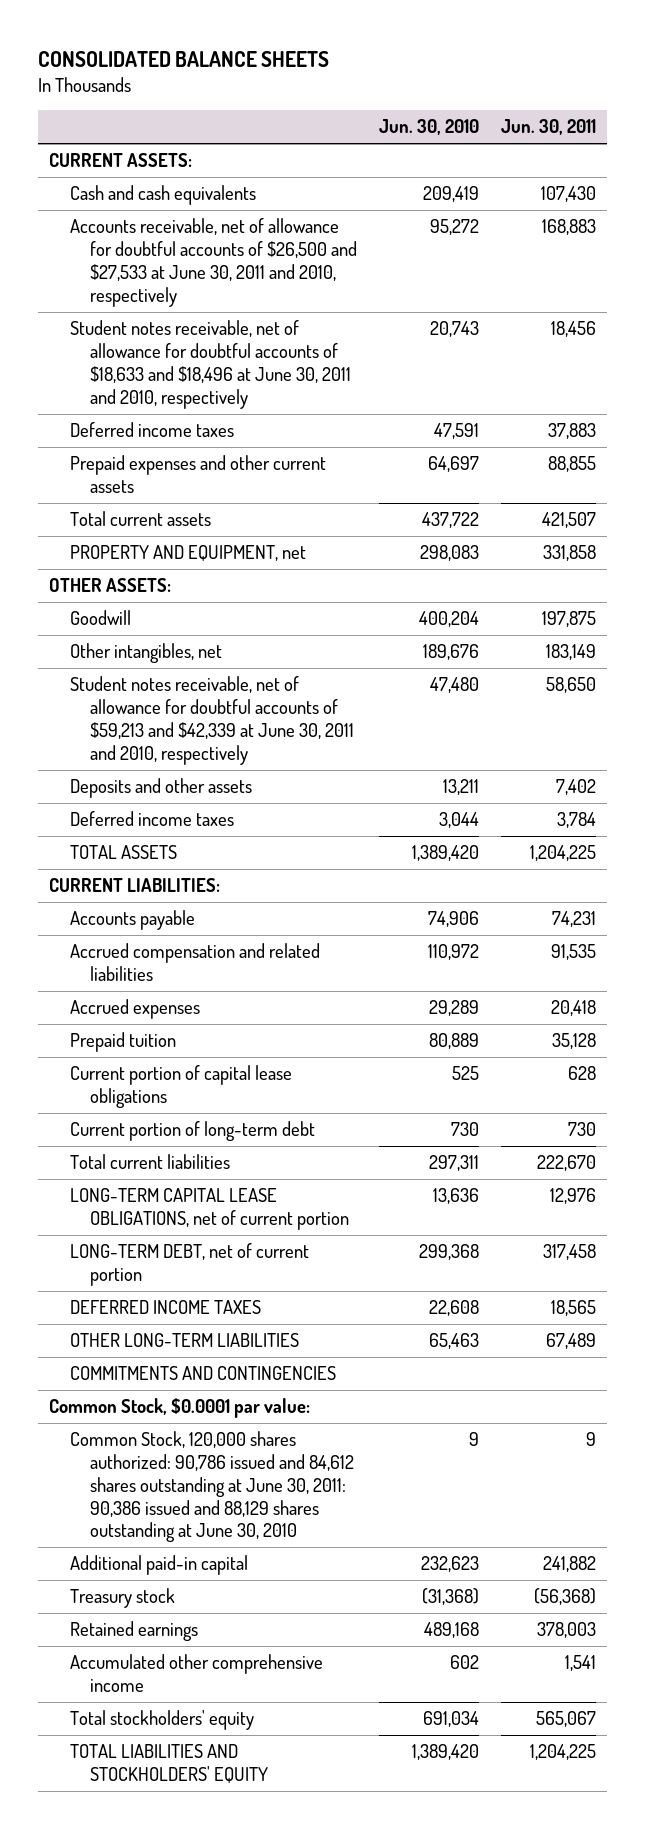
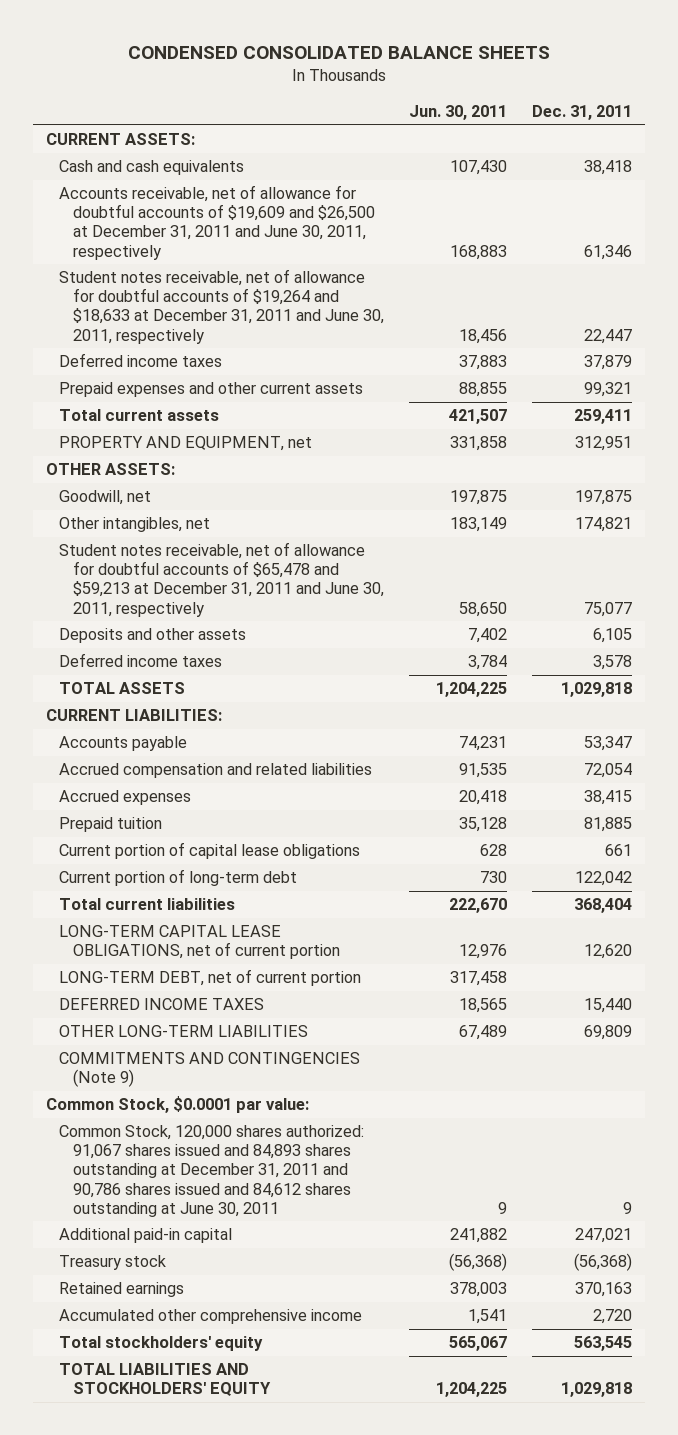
[38,50,330,67] CONSOLIDATED BALANCE SHEETS -> [128,46,551,60] CONDENSED CONSOLIDATED BALANCE SHEETS
[378,119,479,136] Jun. 30, 2010 -> none
none -> [532,105,633,121] Dec. 31, 2011
[69,218,357,307] Accounts receivable, net of allowance for doubtful accounts of $26,500 and $27,533 at June 30, 2011 and 2010, respectively -> [59,185,375,260] Accounts receivable, net of allowance for doubtful accounts of $19,609 and $26,500 at December 31, 2011 and June 30, 2011, respectively
[69,320,351,409] Student notes receivable, net of allowance for doubtful accounts of $18,633 and $18,496 at June 30, 2011 and 2010, respectively -> [59,269,384,344] Student notes receivable, net of allowance for doubtful accounts of $19,264 and $18,633 at December 31, 2011 and June 30, 2011, respectively
[69,610,131,626] Goodwill -> [59,490,152,506] Goodwill, net
[69,676,354,765] Student notes receivable, net of allowance for doubtful accounts of $59,213 and $42,339 at June 30, 2011 and 2010, respectively -> [59,542,384,617] Student notes receivable, net of allowance for doubtful accounts of $65,478 and $59,213 at December 31, 2011 and June 30, 2011, respectively
[69,1366,336,1381] COMMITMENTS AND CONTINGENCIES -> [59,1052,361,1088] COMMITMENTS AND CONTINGENCIES (Note 9)
[69,1431,354,1543] Common Stock, 120,000 shares authorized: 90,786 issued and 84,612 shares outstanding at June 30, 2011: 90,386 issued and 88,129 shares outstanding at June 30, 2010 -> [59,1125,365,1217] Common Stock, 120,000 shares authorized: 91,067 shares issued and 84,893 shares outstanding at December 31, 2011 and 90,786 shares issued and 84,612 shares outstanding at June 30, 2011

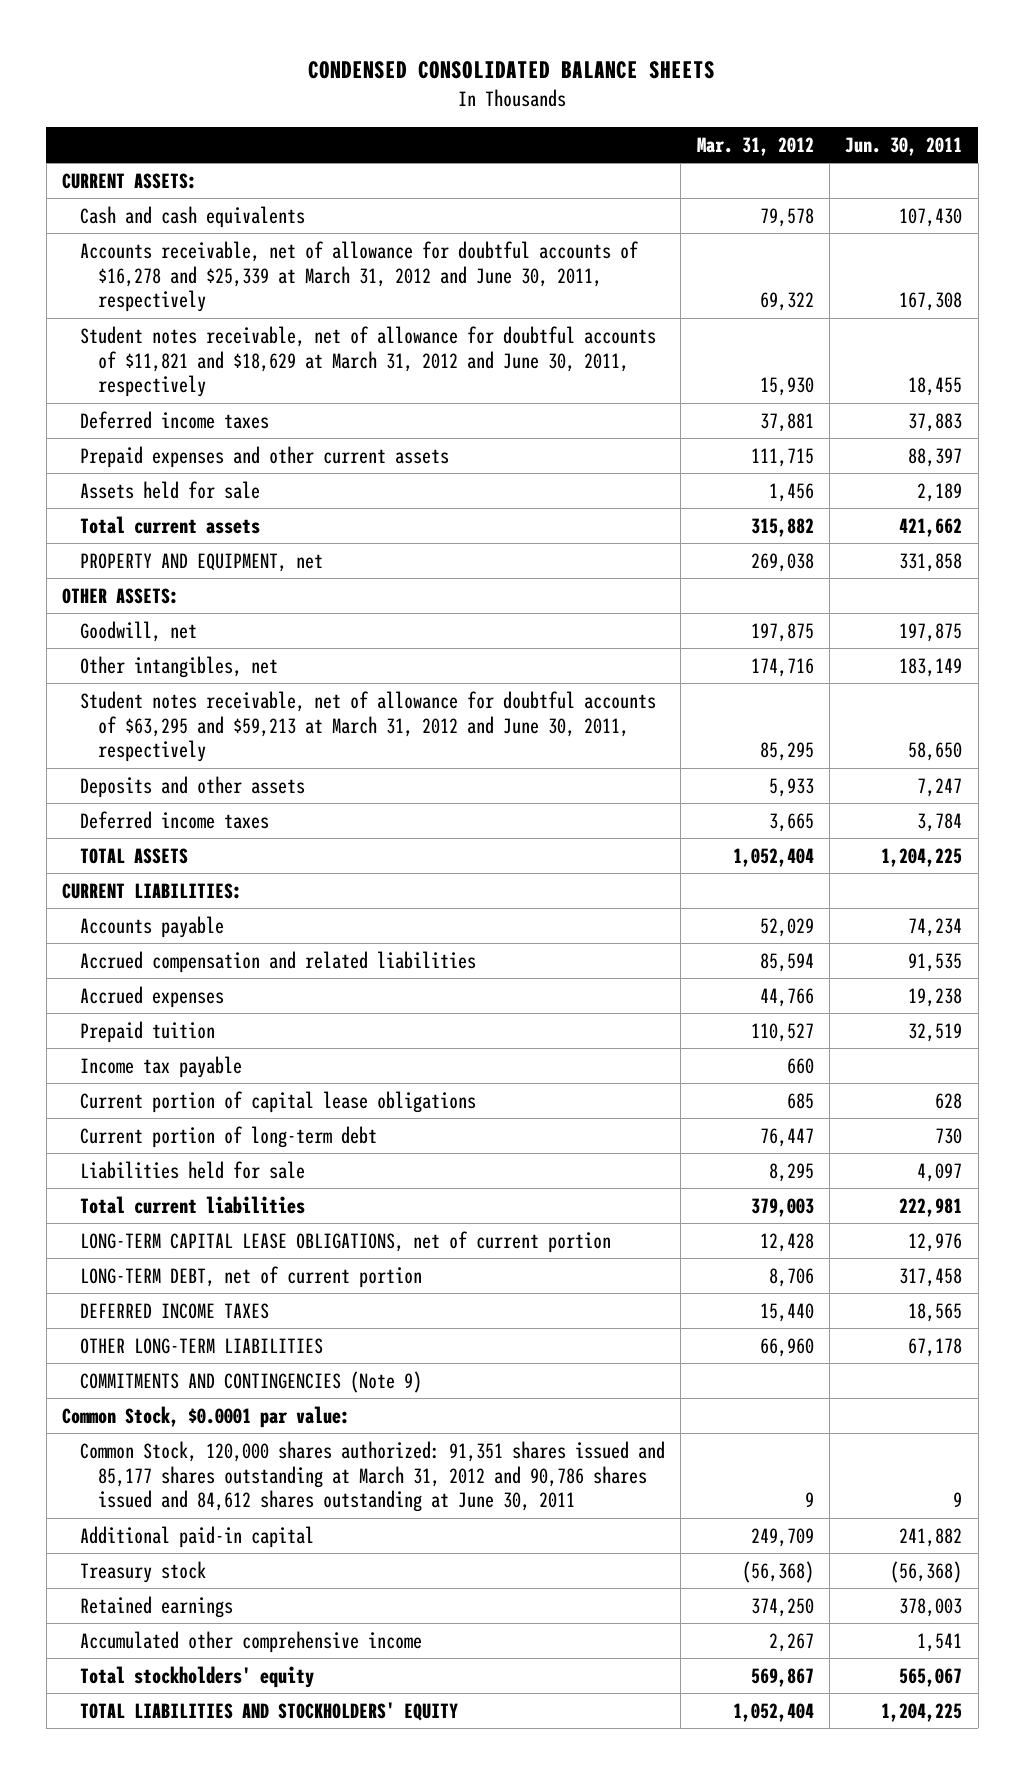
[532,105,633,121] Dec. 31, 2011 -> none
none -> [696,136,814,156] Mar. 31, 2012
[59,185,375,260] Accounts receivable, net of allowance for doubtful accounts of $19,609 and $26,500 at December 31, 2011 and June 30, 2011, respectively -> [79,240,639,313] Accounts receivable, net of allowance for doubtful accounts of $16,278 and $25,339 at March 31, 2012 and June 30, 2011, respectively
[449,244,507,260] 168,883 -> [899,292,963,312] 167,308
[59,269,384,344] Student notes receivable, net of allowance for doubtful accounts of $19,264 and $18,633 at December 31, 2011 and June 30, 2011, respectively -> [79,325,656,398] Student notes receivable, net of allowance for doubtful accounts of $11,821 and $18,629 at March 31, 2012 and June 30, 2011, respectively
[458,328,507,344] 18,456 -> [908,377,963,397] 18,455
[458,382,507,398] 88,855 -> [908,447,963,467] 88,397
none -> [79,480,260,499] Assets held for sale
[448,409,507,425] 421,507 -> [899,517,963,537] 421,662
[59,542,384,617] Student notes receivable, net of allowance for doubtful accounts of $65,478 and $59,213 at December 31, 2011 and June 30, 2011, respectively -> [79,690,656,763] Student notes receivable, net of allowance for doubtful accounts of $63,295 and $59,213 at March 31, 2012 and June 30, 2011, respectively
[467,628,507,644] 7,402 -> [917,777,963,797] 7,247
[458,736,507,752] 74,231 -> [908,917,963,937] 74,234
[458,790,507,806] 20,418 -> [908,987,963,1007] 19,238
[458,817,507,833] 35,128 -> [908,1022,963,1042] 32,519
none -> [79,1055,242,1078] Income tax payable
none -> [79,1160,305,1179] Liabilities held for sale
[448,898,507,914] 222,670 -> [899,1197,963,1217] 222,981
[458,1025,507,1041] 67,489 -> [908,1337,963,1357] 67,178
[59,1125,365,1217] Common Stock, 120,000 shares authorized: 91,067 shares issued and 84,893 shares outstanding at December 31, 2011 and 90,786 shares issued and 84,612 shares outstanding at June 30, 2011 -> [79,1440,665,1513] Common Stock, 120,000 shares authorized: 91,351 shares issued and 85,177 shares outstanding at March 31, 2012 and 90,786 shares issued and 84,612 shares outstanding at June 30, 2011

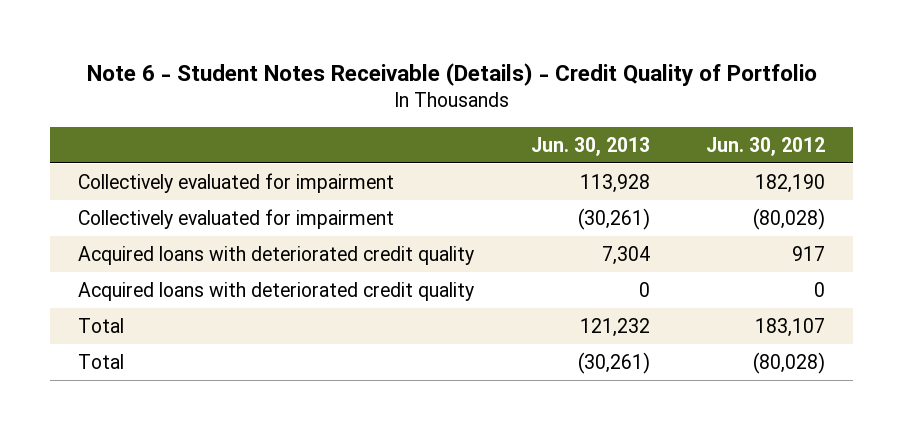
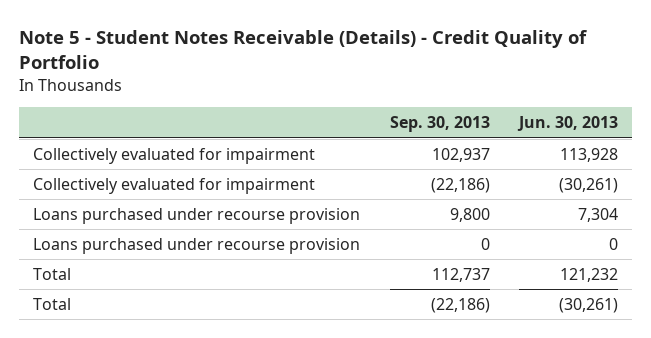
[86,62,817,86] Note 6 - Student Notes Receivable (Details) - Credit Quality of Portfolio -> [18,29,587,70] Note 5 - Student Notes Receivable (Details) - Credit Quality of Portfolio
[705,136,825,156] Jun. 30, 2012 -> none
none -> [389,116,490,133] Sep. 30, 2013
[78,245,475,265] Acquired loans with deteriorated credit quality -> [33,208,361,225] Loans purchased under recourse provision
[78,281,475,301] Acquired loans with deteriorated credit quality -> [33,238,361,255] Loans purchased under recourse provision

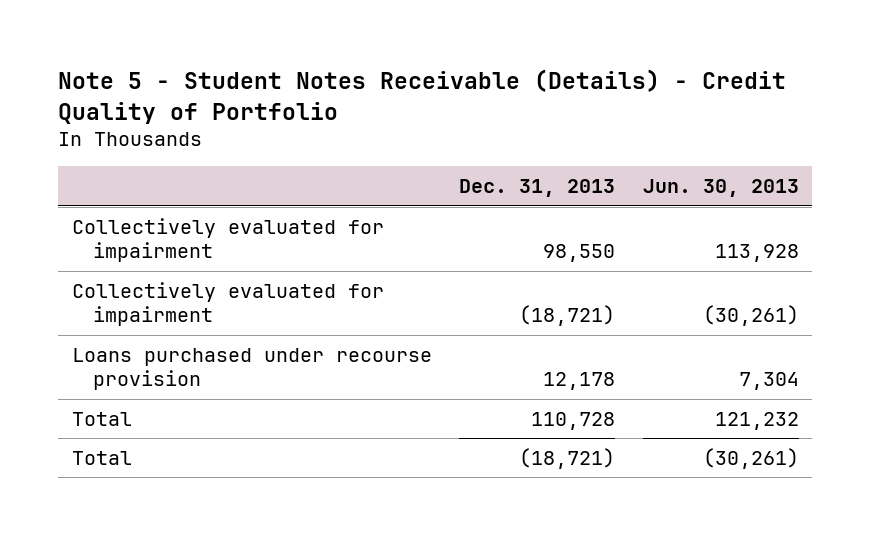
[389,116,490,133] Sep. 30, 2013 -> none
none -> [459,179,616,198] Dec. 31, 2013
[33,238,361,255] Loans purchased under recourse provision -> none

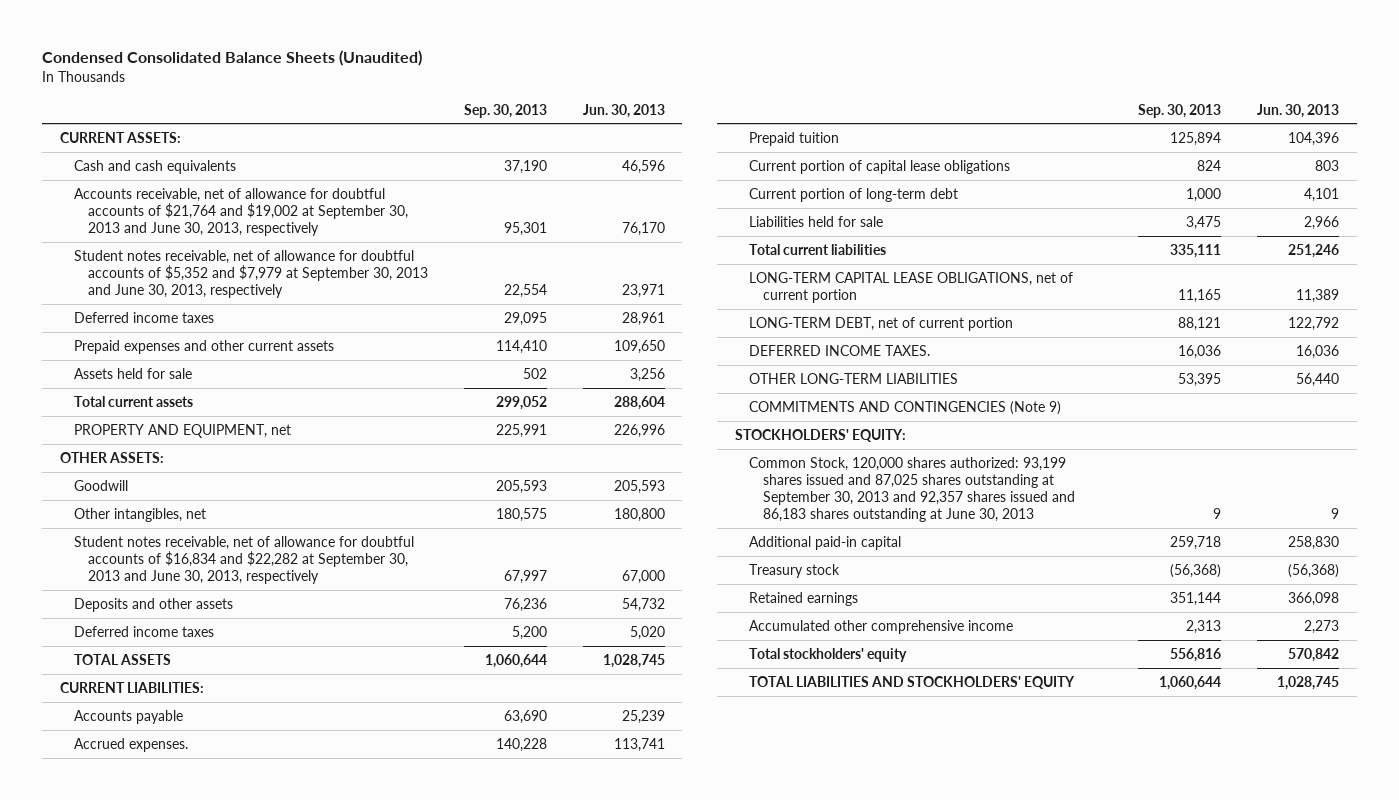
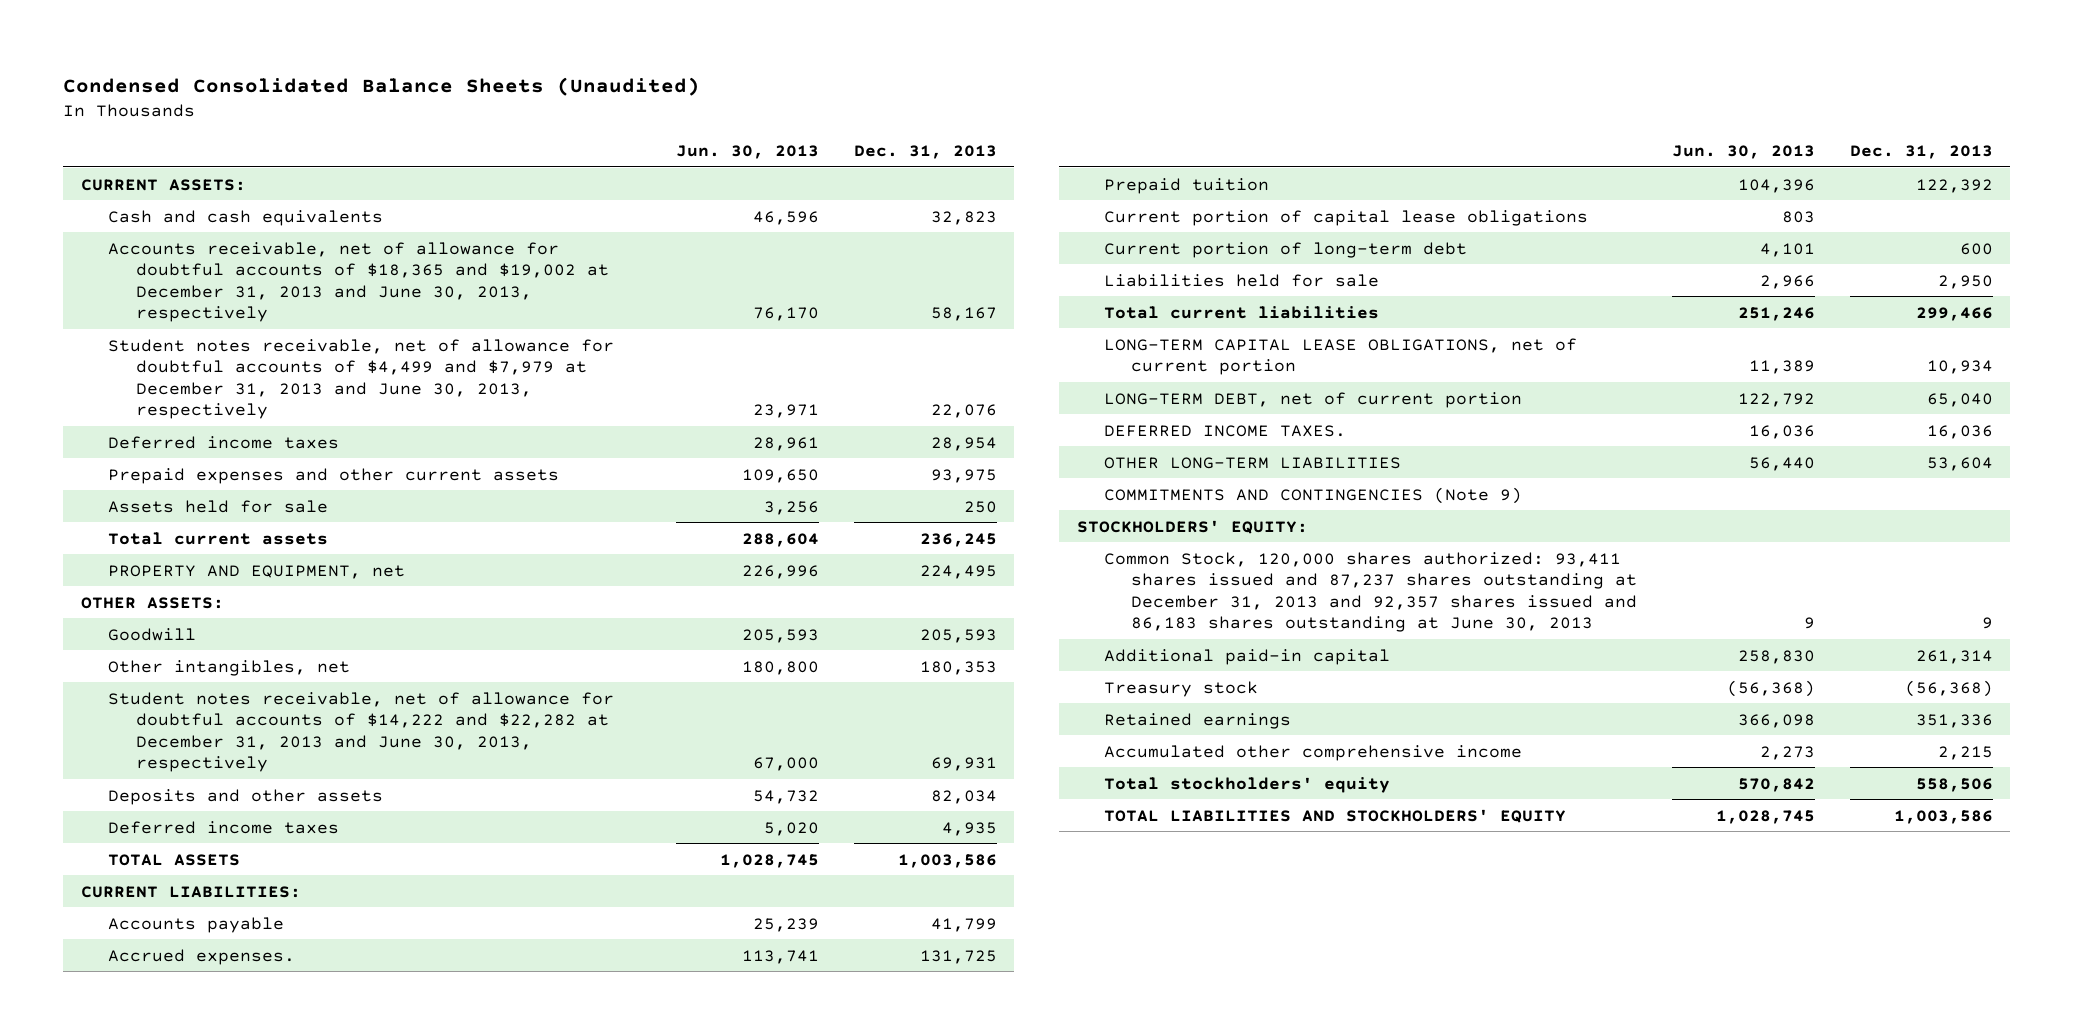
[463,103,547,118] Sep. 30, 2013 -> none
none -> [853,144,997,159] Dec. 31, 2013
[74,187,408,236] Accounts receivable, net of allowance for doubtful accounts of $21,764 and $19,002 at September 30, 2013 and June 30, 2013, respectively -> [108,241,609,323] Accounts receivable, net of allowance for doubtful accounts of $18,365 and $19,002 at December 31, 2013 and June 30, 2013, respectively
[74,249,428,298] Student notes receivable, net of allowance for doubtful accounts of $5,352 and $7,979 at September 30, 2013 and June 30, 2013, respectively -> [108,338,615,420] Student notes receivable, net of allowance for doubtful accounts of $4,499 and $7,979 at December 31, 2013 and June 30, 2013, respectively
[74,535,415,584] Student notes receivable, net of allowance for doubtful accounts of $16,834 and $22,282 at September 30, 2013 and June 30, 2013, respectively -> [108,691,615,773] Student notes receivable, net of allowance for doubtful accounts of $14,222 and $22,282 at December 31, 2013 and June 30, 2013, respectively
[748,456,1075,522] Common Stock, 120,000 shares authorized: 93,199 shares issued and 87,025 shares outstanding at September 30, 2013 and 92,357 shares issued and 86,183 shares outstanding at June 30, 2013 -> [1103,551,1638,633] Common Stock, 120,000 shares authorized: 93,411 shares issued and 87,237 shares outstanding at December 31, 2013 and 92,357 shares issued and 86,183 shares outstanding at June 30, 2013

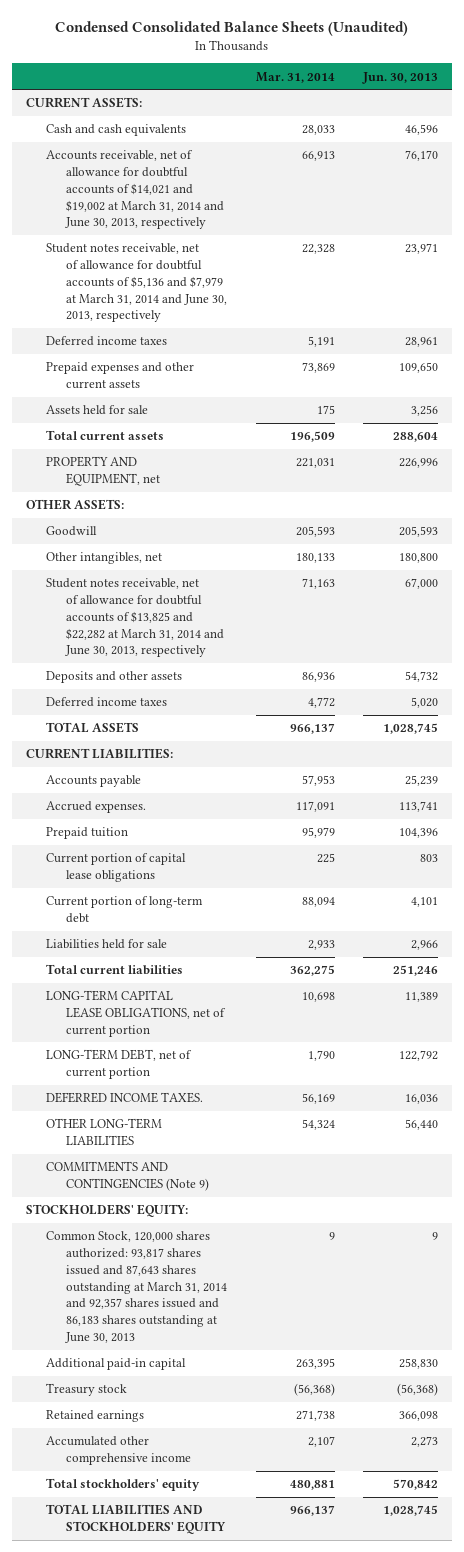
[853,144,997,159] Dec. 31, 2013 -> none
none -> [255,71,335,83] Mar. 31, 2014
[108,241,609,323] Accounts receivable, net of allowance for doubtful accounts of $18,365 and $19,002 at December 31, 2013 and June 30, 2013, respectively -> [46,150,225,230] Accounts receivable, net of allowance for doubtful accounts of $14,021 and $19,002 at March 31, 2014 and June 30, 2013, respectively
[108,338,615,420] Student notes receivable, net of allowance for doubtful accounts of $4,499 and $7,979 at December 31, 2013 and June 30, 2013, respectively -> [46,243,228,323] Student notes receivable, net of allowance for doubtful accounts of $5,136 and $7,979 at March 31, 2014 and June 30, 2013, respectively
[108,691,615,773] Student notes receivable, net of allowance for doubtful accounts of $14,222 and $22,282 at December 31, 2013 and June 30, 2013, respectively -> [46,578,225,658] Student notes receivable, net of allowance for doubtful accounts of $13,825 and $22,282 at March 31, 2014 and June 30, 2013, respectively
[1103,551,1638,633] Common Stock, 120,000 shares authorized: 93,411 shares issued and 87,237 shares outstanding at December 31, 2013 and 92,357 shares issued and 86,183 shares outstanding at June 30, 2013 -> [46,1231,228,1343] Common Stock, 120,000 shares authorized: 93,817 shares issued and 87,643 shares outstanding at March 31, 2014 and 92,357 shares issued and 86,183 shares outstanding at June 30, 2013

